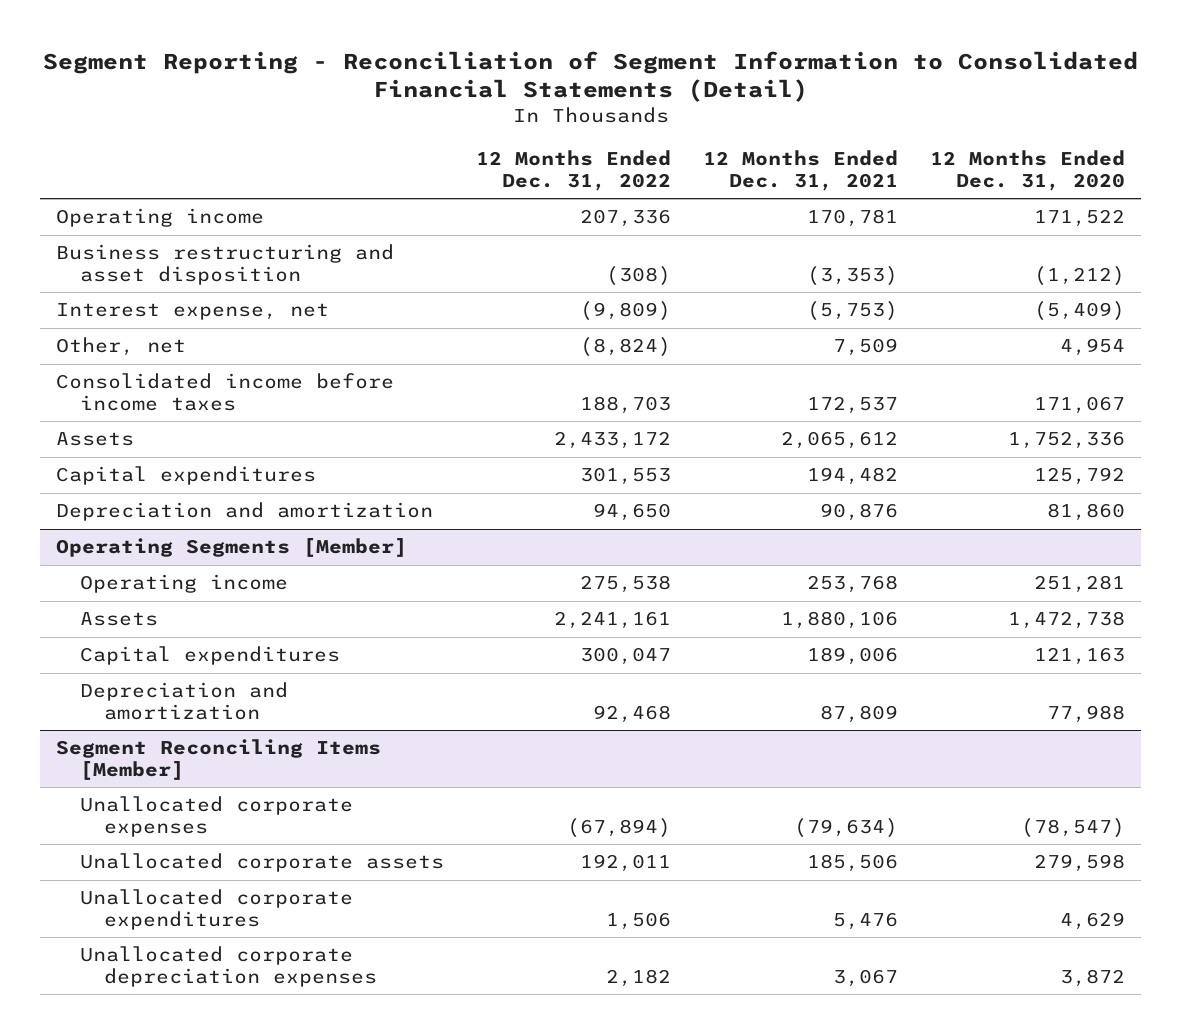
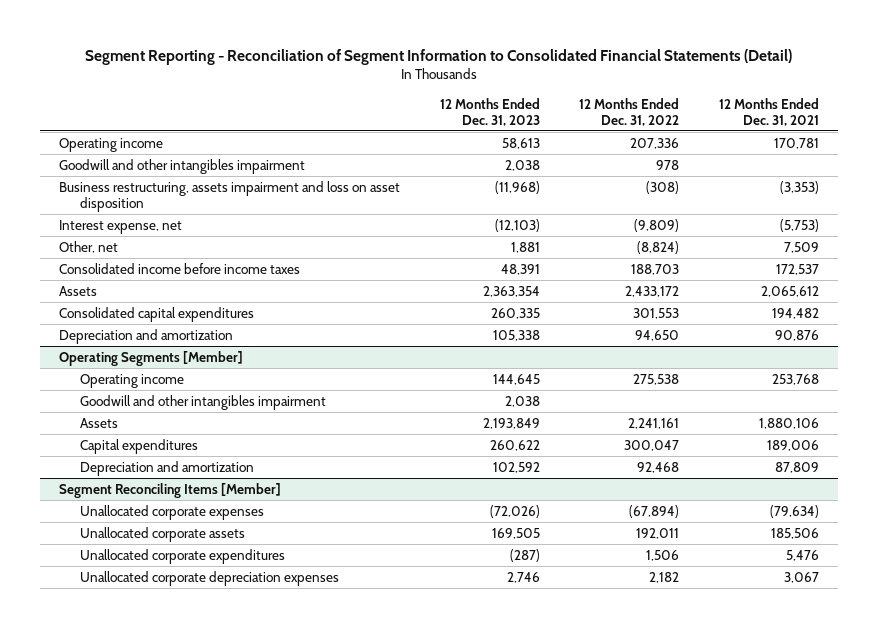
[930,150,1126,192] 12 Months Ended Dec. 31, 2020 -> none
none -> [439,97,540,126] 12 Months Ended Dec. 31, 2023
none -> [59,158,306,174] Goodwill and other intangibles impairment
[55,244,394,286] Business restructuring and asset disposition -> [59,180,401,212] Business restructuring, assets impairment and loss on asset disposition
[55,466,316,486] Capital expenditures -> [59,306,255,322] Consolidated capital expenditures
none -> [79,394,326,410] Goodwill and other intangibles impairment

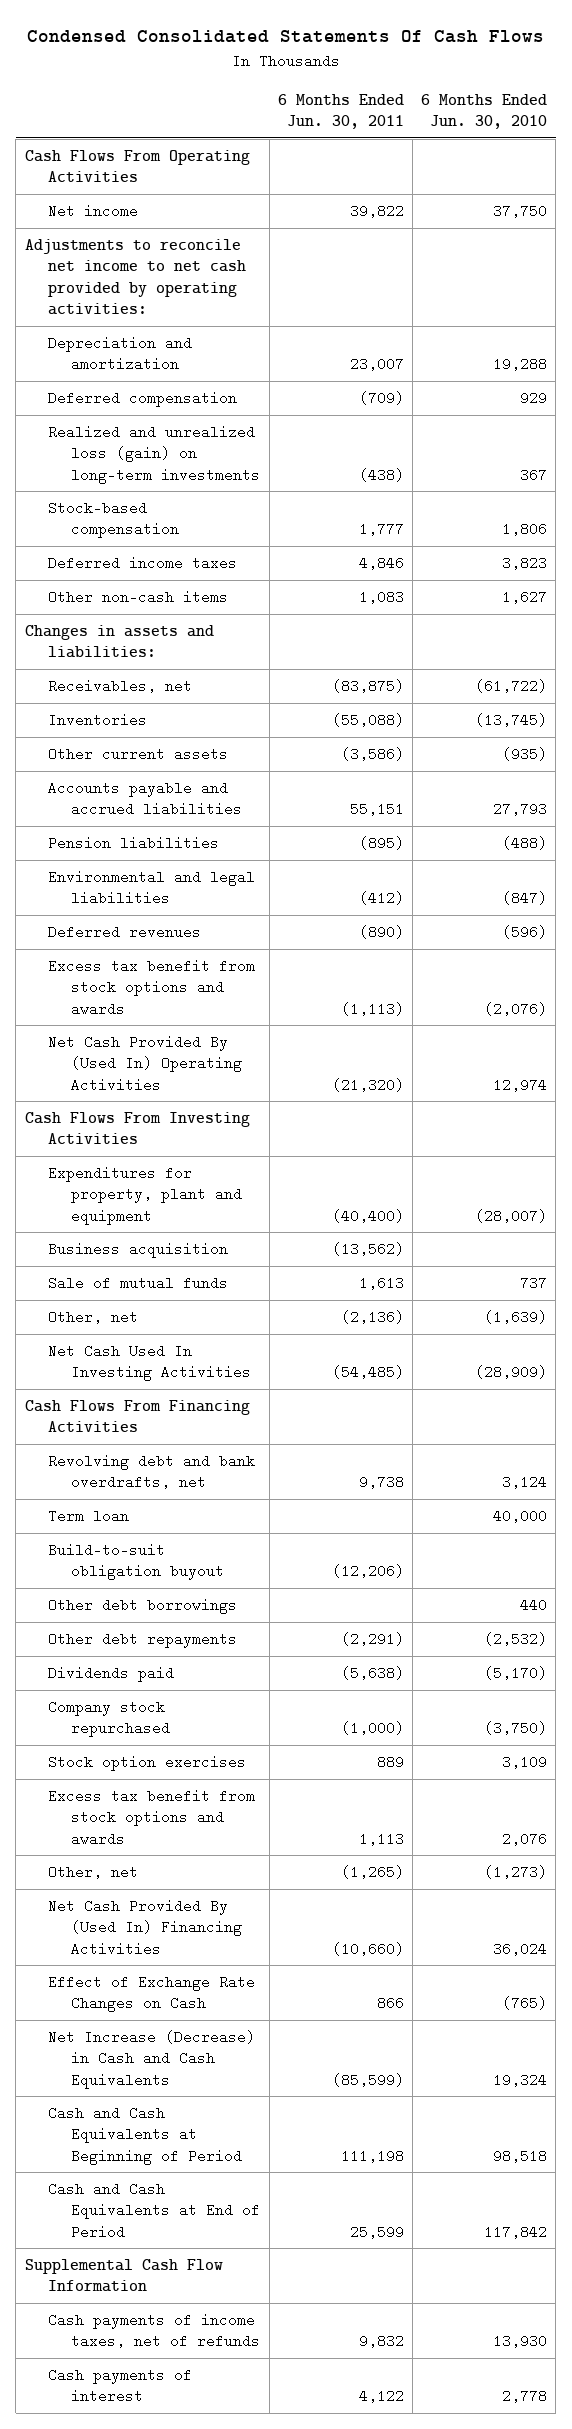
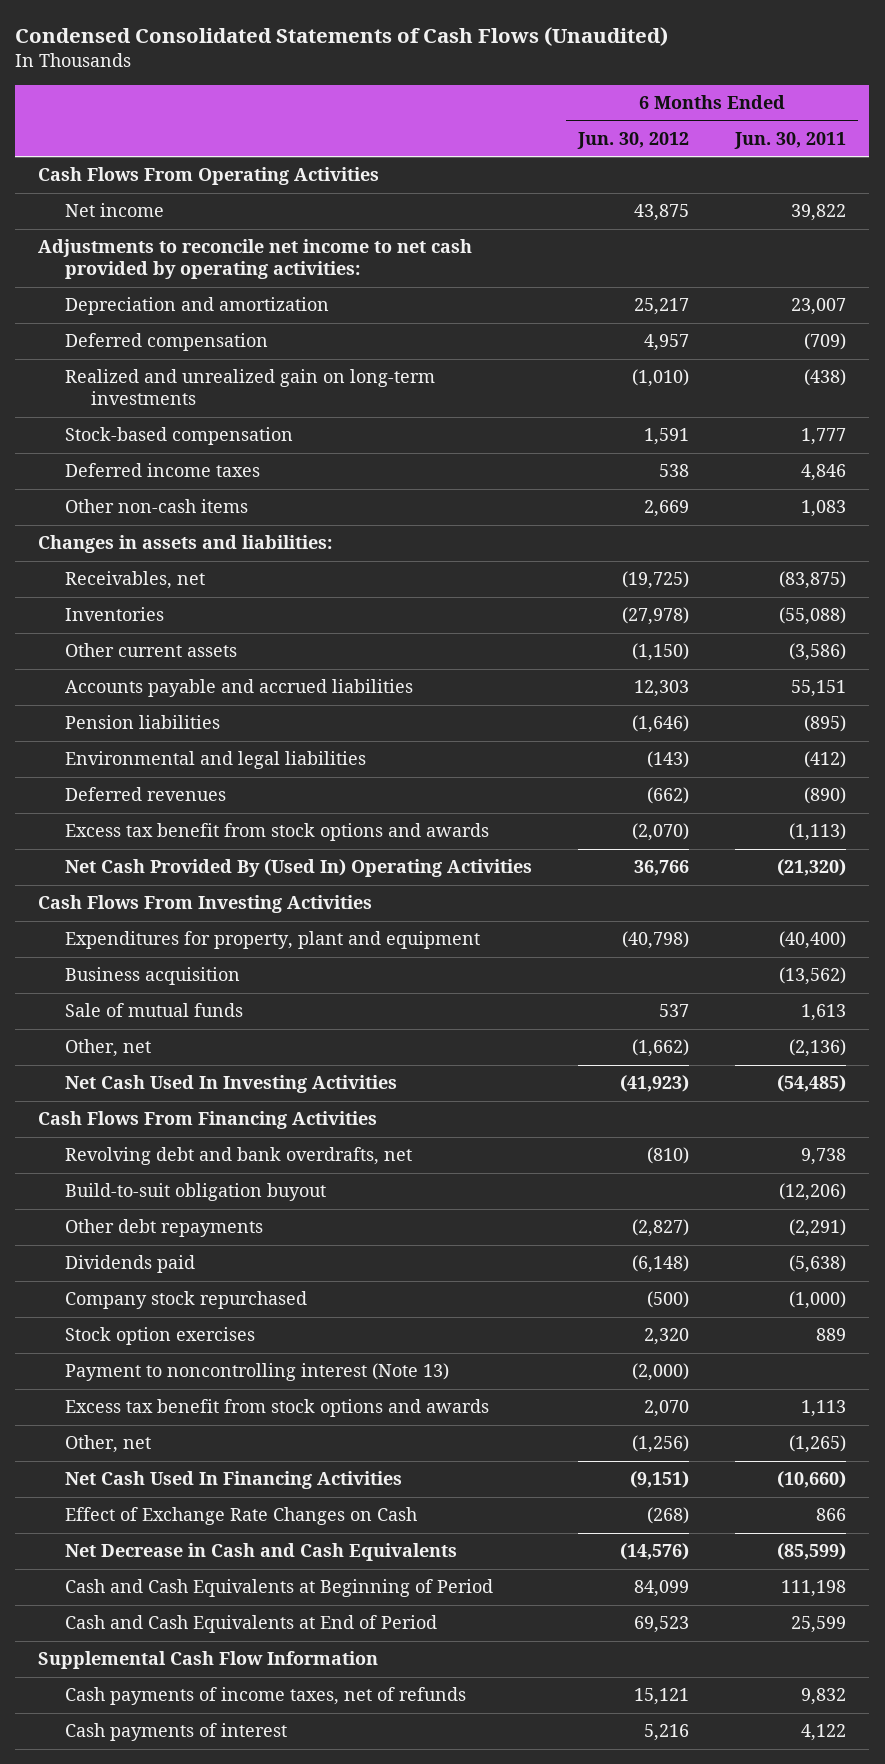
[26,30,544,44] Condensed Consolidated Statements Of Cash Flows -> [15,27,669,47] Condensed Consolidated Statements of Cash Flows (Unaudited)
[421,93,548,130] 6 Months Ended Jun. 30, 2010 -> none
none -> [577,131,690,149] Jun. 30, 2012
[48,425,261,484] Realized and unrealized loss (gain) on long-term investments -> [64,369,435,406] Realized and unrealized gain on long-term investments
[48,1509,130,1524] Term loan -> none
[48,1598,238,1615] Other debt borrowings -> none
none -> [64,1363,449,1382] Payment to noncontrolling interest (Note 13)
[48,1899,243,1956] Net Cash Provided By (Used In) Financing Activities -> [64,1471,402,1490] Net Cash Used In Financing Activities
[48,2030,256,2089] Net Increase (Decrease) in Cash and Cash Equivalents -> [64,1543,457,1562] Net Decrease in Cash and Cash Equivalents

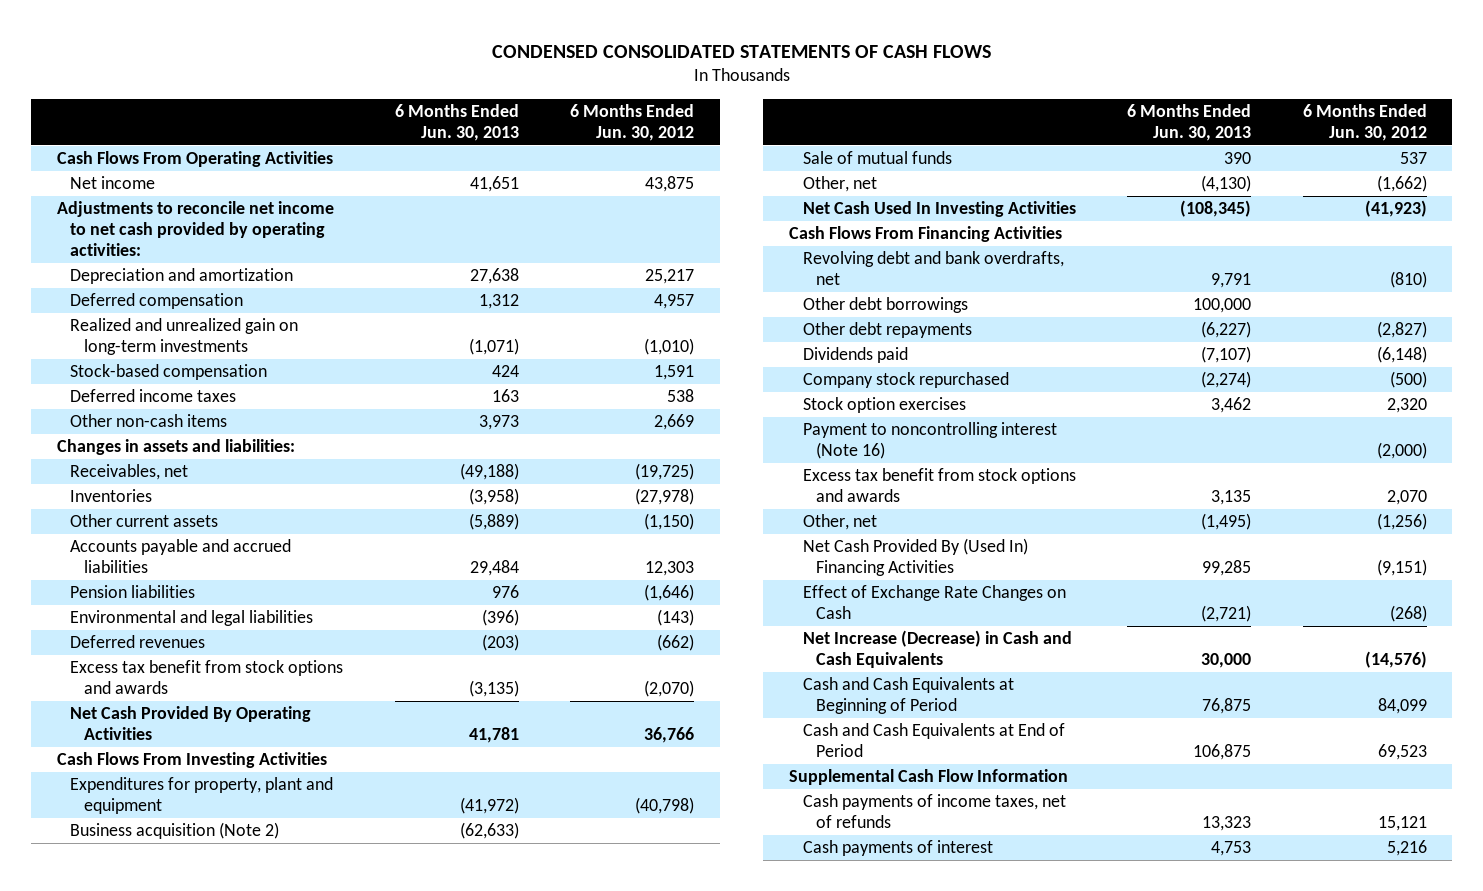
[15,27,669,47] Condensed Consolidated Statements of Cash Flows (Unaudited) -> [491,44,991,58] CONDENSED CONSOLIDATED STATEMENTS OF CASH FLOWS
[734,131,847,149] Jun. 30, 2011 -> none
none -> [394,104,519,141] 6 Months Ended Jun. 30, 2013
[64,859,532,878] Net Cash Provided By (Used In) Operating Activities -> [70,706,312,741] Net Cash Provided By Operating Activities
[64,967,240,986] Business acquisition -> [70,822,280,840] Business acquisition (Note 2)
[64,1183,326,1202] Build-to-suit obligation buyout -> none
none -> [802,297,968,314] Other debt borrowings
[64,1363,449,1382] Payment to noncontrolling interest (Note 13) -> [802,422,1057,460] Payment to noncontrolling interest (Note 16)
[64,1471,402,1490] Net Cash Used In Financing Activities -> [802,538,1028,577] Net Cash Provided By (Used In) Financing Activities
[64,1543,457,1562] Net Decrease in Cash and Cash Equivalents -> [802,630,1072,669] Net Increase (Decrease) in Cash and Cash Equivalents

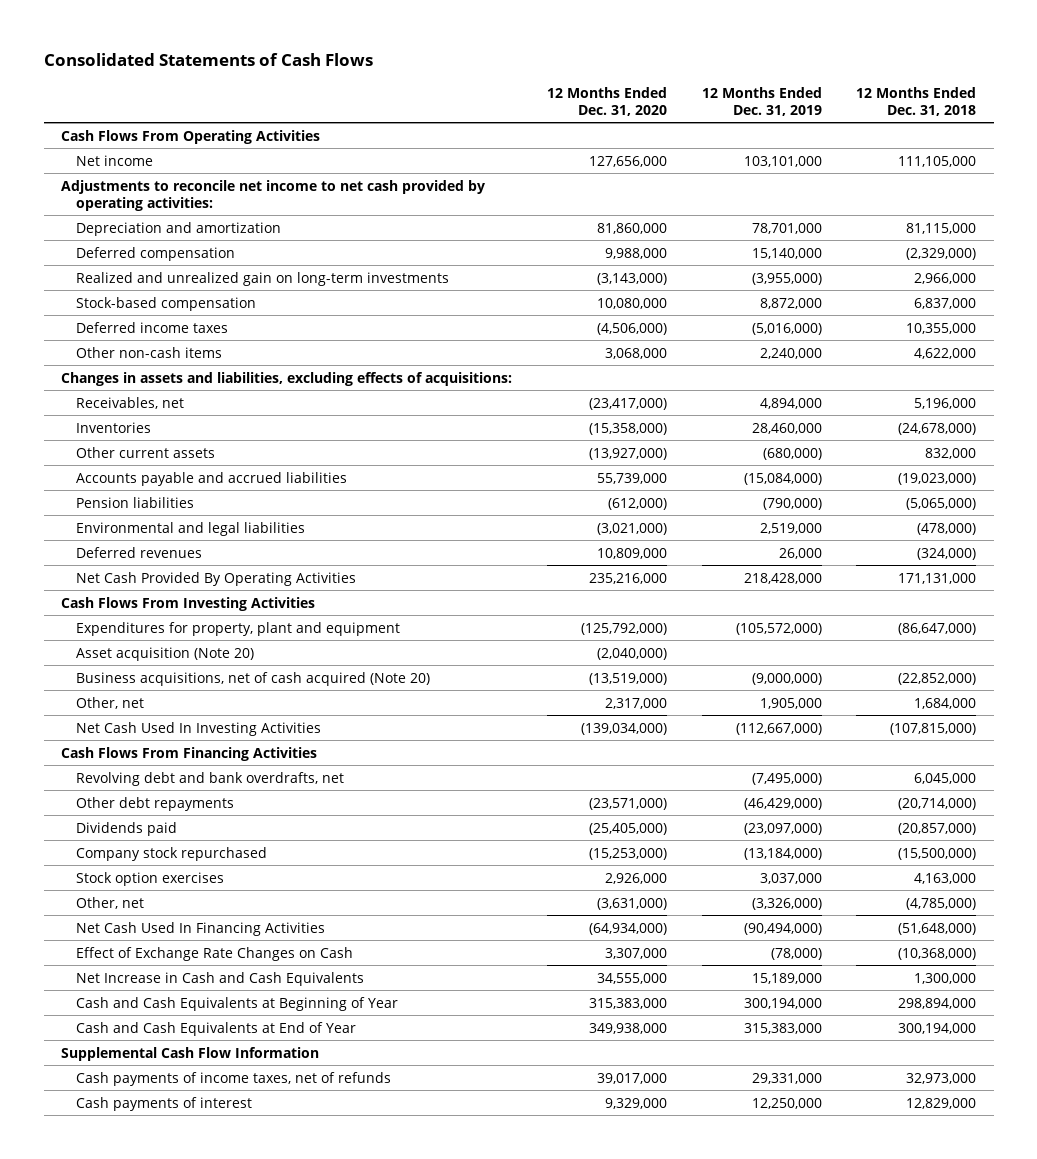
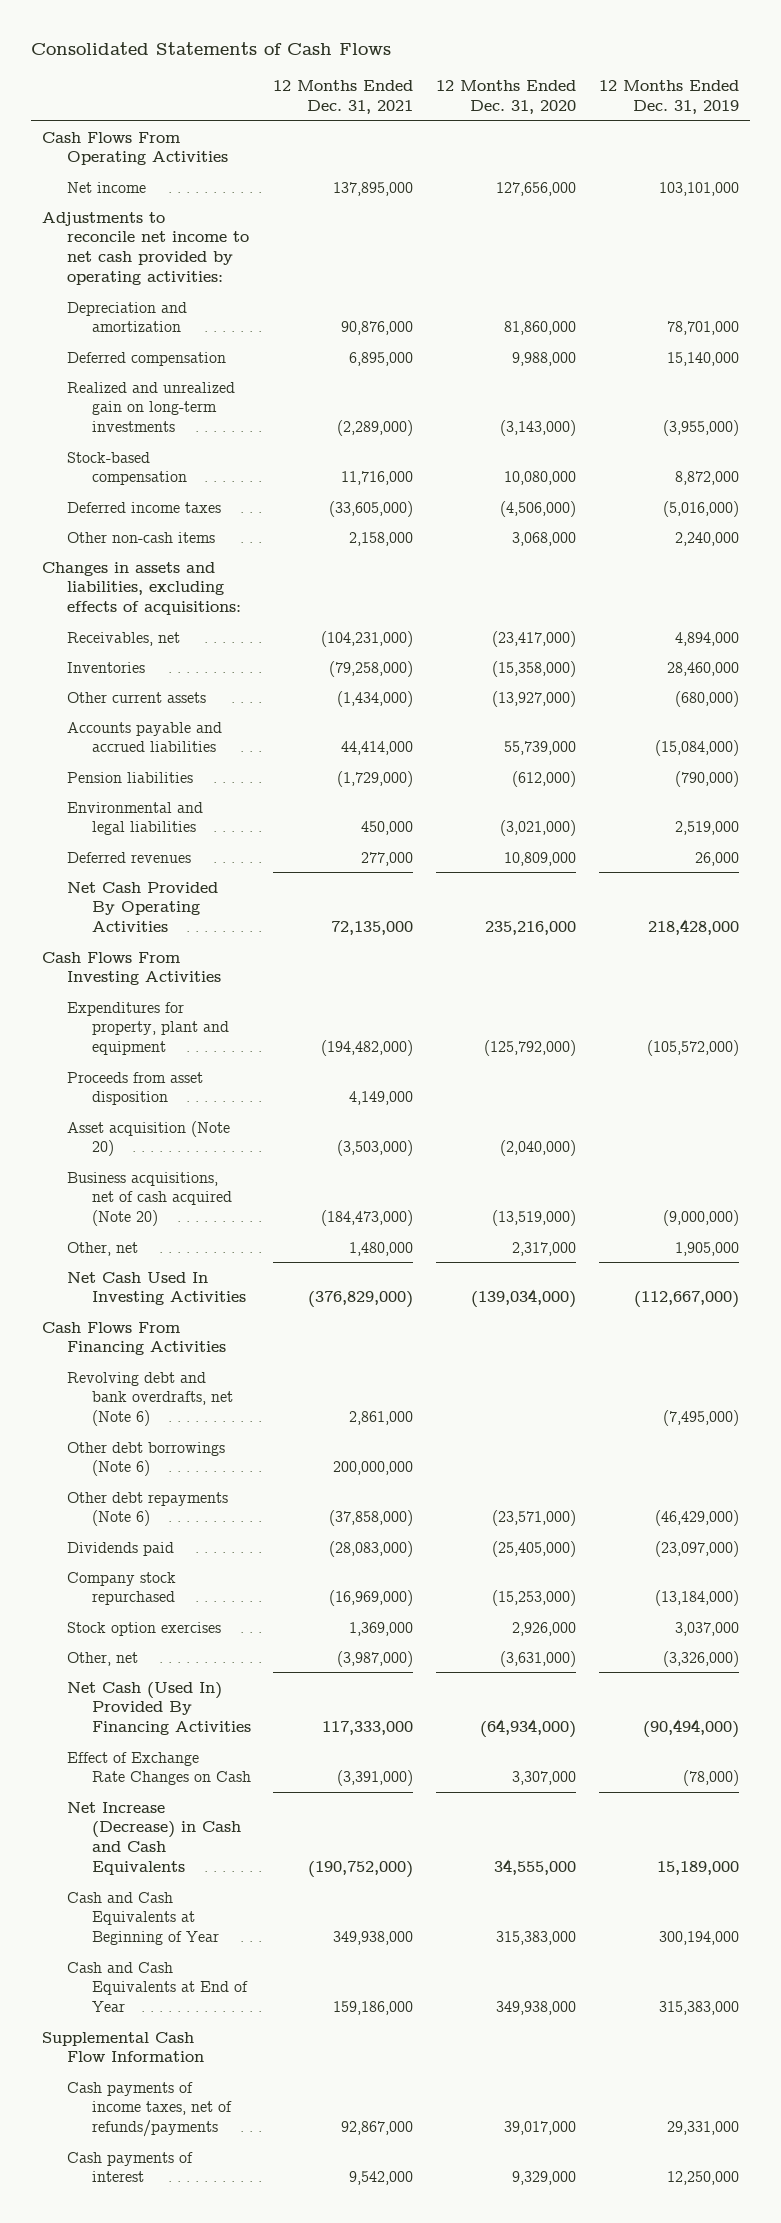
[856,86,977,116] 12 Months Ended Dec. 31, 2018 -> none
none -> [273,80,414,114] 12 Months Ended Dec. 31, 2021
none -> [66,1071,203,1106] Proceeds from asset disposition
[76,771,345,786] Revolving debt and bank overdrafts, net -> [66,1371,233,1426] Revolving debt and bank overdrafts, net (Note 6)
none -> [66,1441,225,1477] Other debt borrowings (Note 6)
[76,796,235,811] Other debt repayments -> [66,1491,228,1527] Other debt repayments (Note 6)
[76,921,326,936] Net Cash Used In Financing Activities -> [66,1681,251,1735] Net Cash (Used In) Provided By Financing Activities
[76,971,365,986] Net Increase in Cash and Cash Equivalents -> [66,1801,241,1875] Net Increase (Decrease) in Cash and Cash Equivalents
[76,1071,392,1086] Cash payments of income taxes, net of refunds -> [66,2081,232,2137] Cash payments of income taxes, net of refunds/payments

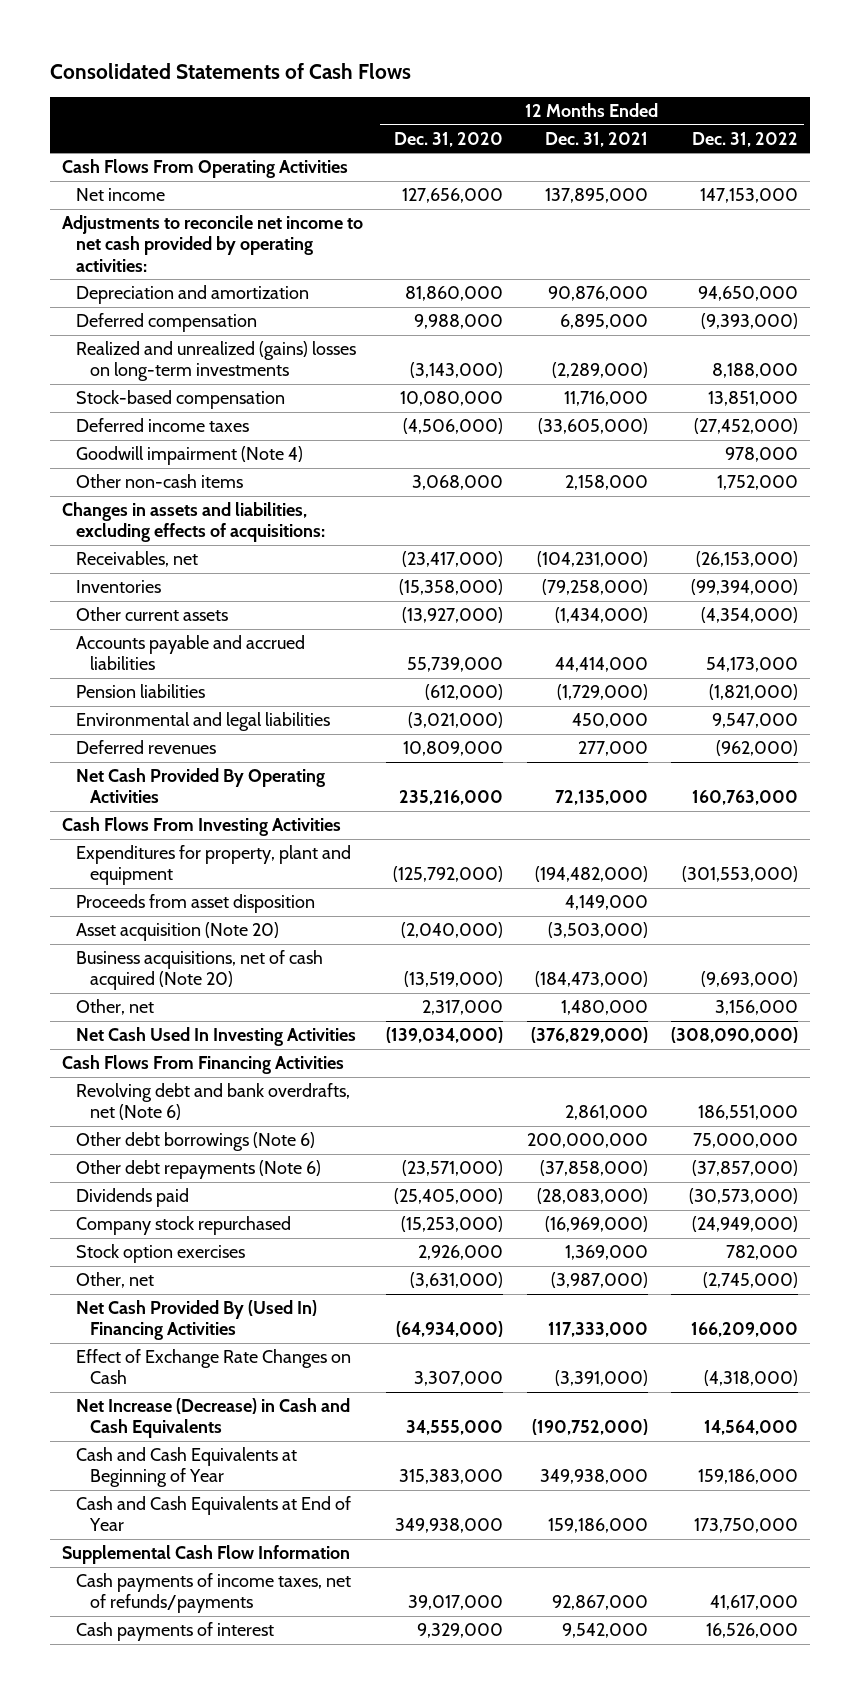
[598,80,739,114] 12 Months Ended Dec. 31, 2019 -> none
none -> [691,131,798,147] Dec. 31, 2022
[66,381,235,432] Realized and unrealized gain on long-term investments -> [76,341,357,382] Realized and unrealized (gains) losses on long-term investments
none -> [76,446,304,466] Goodwill impairment (Note 4)
[66,1681,251,1735] Net Cash (Used In) Provided By Financing Activities -> [76,1300,318,1341] Net Cash Provided By (Used In) Financing Activities

